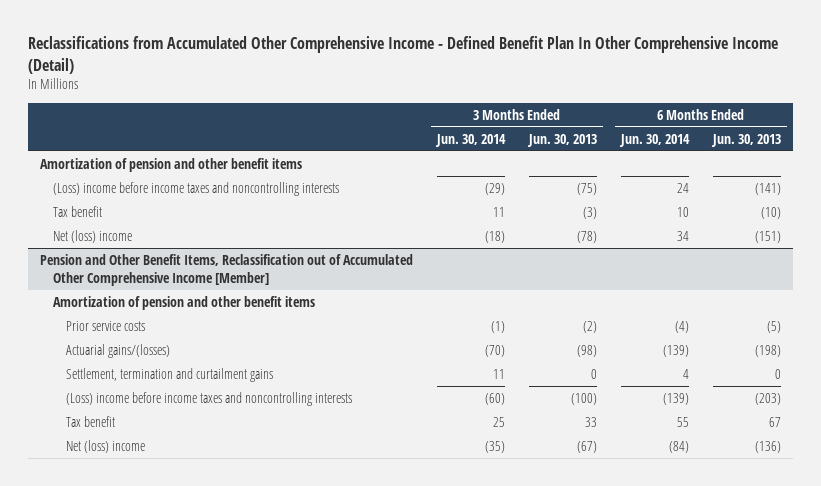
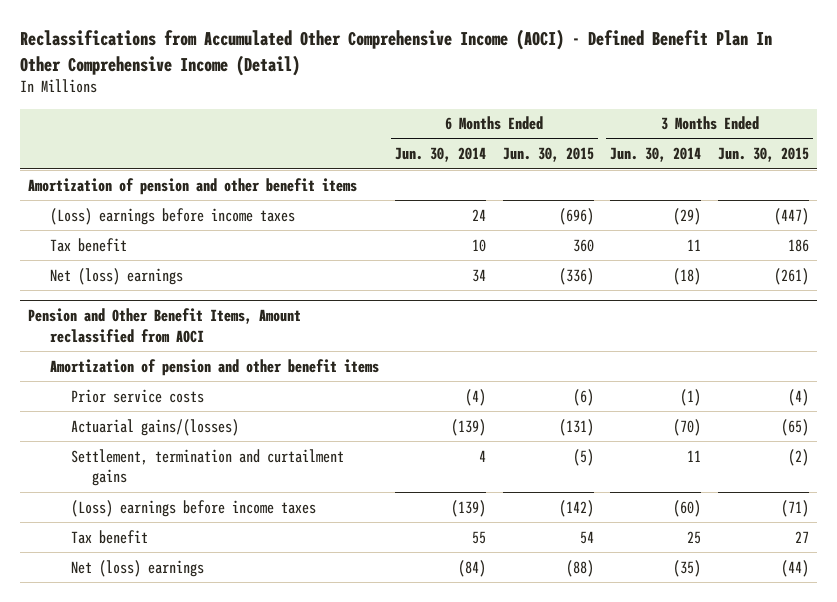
[27,36,778,74] Reclassifications from Accumulated Other Comprehensive Income - Defined Benefit Plan In Other Comprehensive Income (Detail) -> [20,29,773,76] Reclassifications from Accumulated Other Comprehensive Income (AOCI) - Defined Benefit Plan In Other Comprehensive Income (Detail)
[526,133,597,147] Jun. 30, 2013 -> none
[710,133,781,147] Jun. 30, 2013 -> none
none -> [502,147,594,163] Jun. 30, 2015
none -> [717,147,809,163] Jun. 30, 2015
[52,181,339,196] (Loss) income before income taxes and noncontrolling interests -> [49,207,295,225] (Loss) earnings before income taxes
[39,253,413,286] Pension and Other Benefit Items, Reclassification out of Accumulated Other Comprehensive Income [Member] -> none
[52,229,132,243] Net (loss) income -> [49,267,183,285] Net (loss) earnings
none -> [28,307,302,343] Pension and Other Benefit Items, Amount reclassified from AOCI
[65,391,352,406] (Loss) income before income taxes and noncontrolling interests -> [70,499,316,517] (Loss) earnings before income taxes
[65,439,145,453] Net (loss) income -> [70,559,204,577] Net (loss) earnings

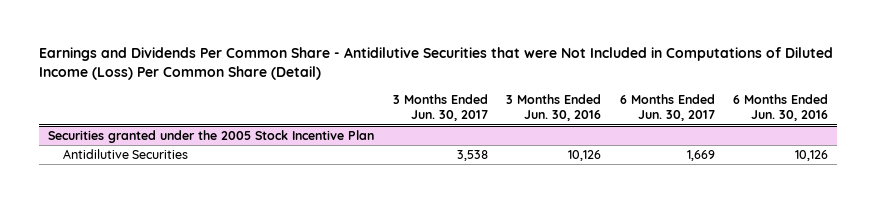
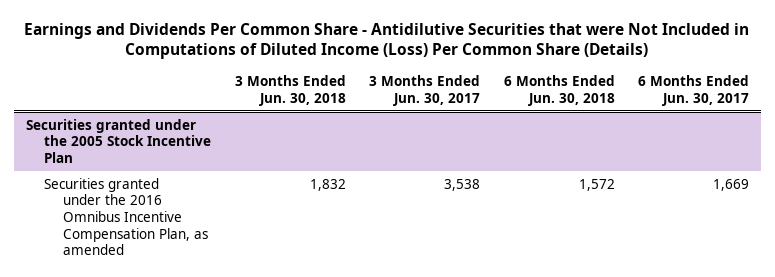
[38,47,833,81] Earnings and Dividends Per Common Share - Antidilutive Securities that were Not Included in Computations of Diluted Income (Loss) Per Common Share (Detail) -> [24,22,750,60] Earnings and Dividends Per Common Share - Antidilutive Securities that were Not Included in Computations of Diluted Income (Loss) Per Common Share (Details)
[506,93,602,122] 3 Months Ended Jun. 30, 2016 -> none
[733,93,829,122] 6 Months Ended Jun. 30, 2016 -> none
none -> [234,75,346,106] 3 Months Ended Jun. 30, 2018
none -> [503,75,615,106] 6 Months Ended Jun. 30, 2018
[62,149,188,160] Antidilutive Securities -> [44,177,208,256] Securities granted under the 2016 Omnibus Incentive Compensation Plan, as amended

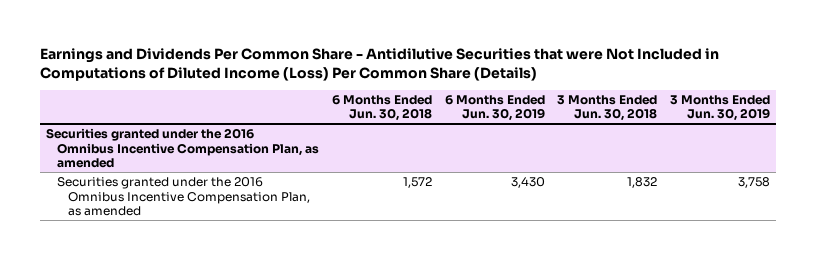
[369,75,481,106] 3 Months Ended Jun. 30, 2017 -> none
[638,75,750,106] 6 Months Ended Jun. 30, 2017 -> none
none -> [444,94,545,122] 6 Months Ended Jun. 30, 2019
none -> [669,94,770,122] 3 Months Ended Jun. 30, 2019
[25,118,212,164] Securities granted under the 2005 Stock Incentive Plan -> [46,128,320,169] Securities granted under the 2016 Omnibus Incentive Compensation Plan, as amended

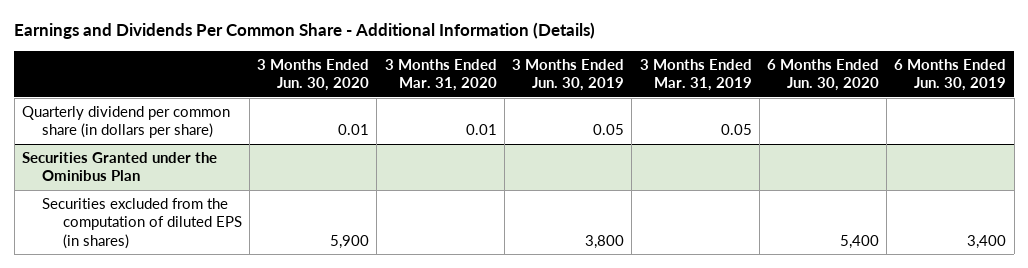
[39,47,719,81] Earnings and Dividends Per Common Share - Antidilutive Securities that were Not Included in Computations of Diluted Income (Loss) Per Common Share (Details) -> [14,22,596,40] Earnings and Dividends Per Common Share - Additional Information (Details)
[331,94,432,122] 6 Months Ended Jun. 30, 2018 -> none
[557,94,658,122] 3 Months Ended Jun. 30, 2018 -> none
none -> [257,58,370,92] 3 Months Ended Jun. 30, 2020
none -> [384,58,497,92] 3 Months Ended Mar. 31, 2020
none -> [639,58,752,92] 3 Months Ended Mar. 31, 2019
none -> [767,58,880,92] 6 Months Ended Jun. 30, 2020
[57,177,311,217] Securities granted under the 2016 Omnibus Incentive Compensation Plan, as amended -> none
none -> [21,106,230,139] Quarterly dividend per common share (in dollars per share)
[46,128,320,169] Securities granted under the 2016 Omnibus Incentive Compensation Plan, as amended -> [21,152,217,182] Securities Granted under the Ominibus Plan
none -> [42,198,242,249] Securities excluded from the computation of diluted EPS (in shares)

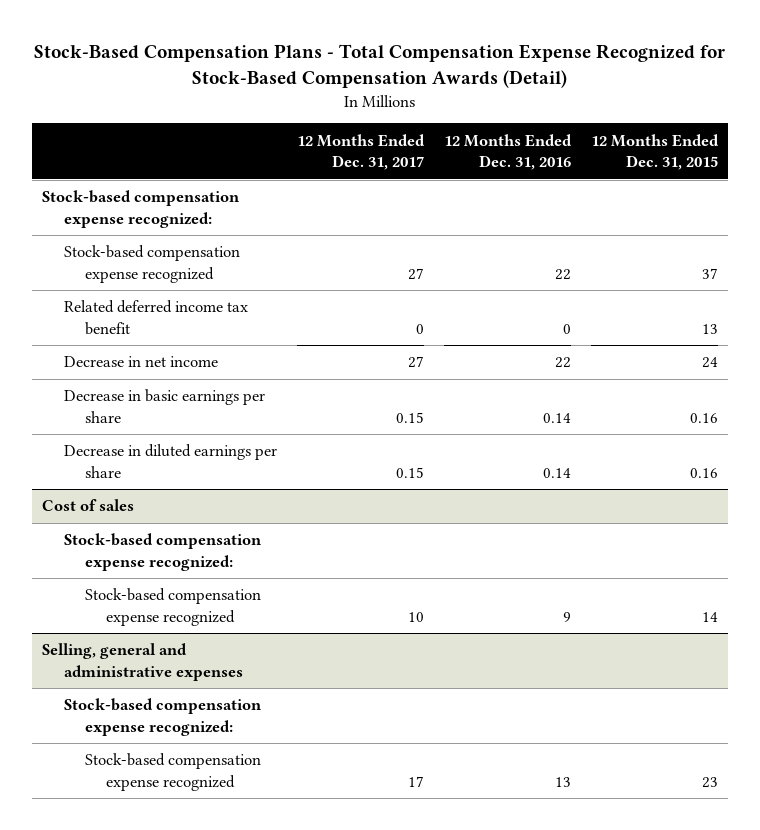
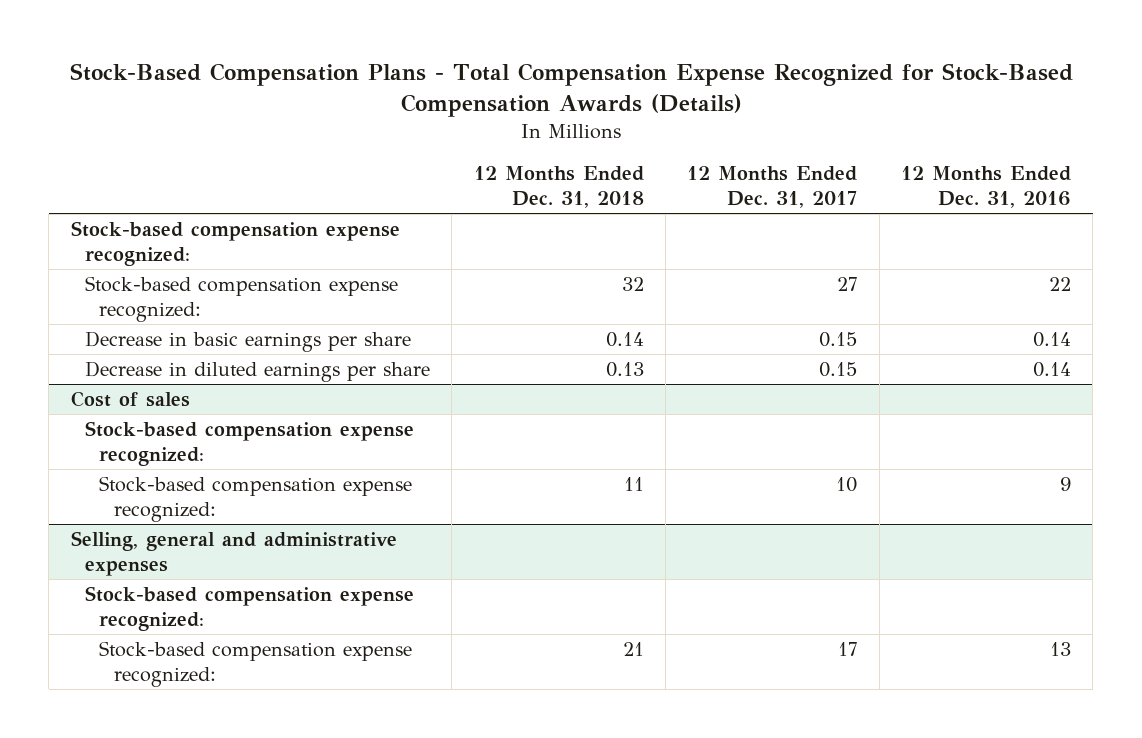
[34,44,726,89] Stock-Based Compensation Plans - Total Compensation Expense Recognized for Stock-Based Compensation Awards (Detail) -> [69,62,1073,118] Stock-Based Compensation Plans - Total Compensation Expense Recognized for Stock-Based Compensation Awards (Details)
[590,133,719,171] 12 Months Ended Dec. 31, 2015 -> none
none -> [473,166,644,209] 12 Months Ended Dec. 31, 2018
[63,300,248,335] Related deferred income tax benefit -> none
[63,356,218,368] Decrease in net income -> none
[63,245,240,283] Stock-based compensation expense recognized -> [85,276,399,322] Stock-based compensation expense recognized:
[84,588,261,626] Stock-based compensation expense recognized -> [99,476,413,522] Stock-based compensation expense recognized:
[84,753,261,791] Stock-based compensation expense recognized -> [99,641,413,687] Stock-based compensation expense recognized:

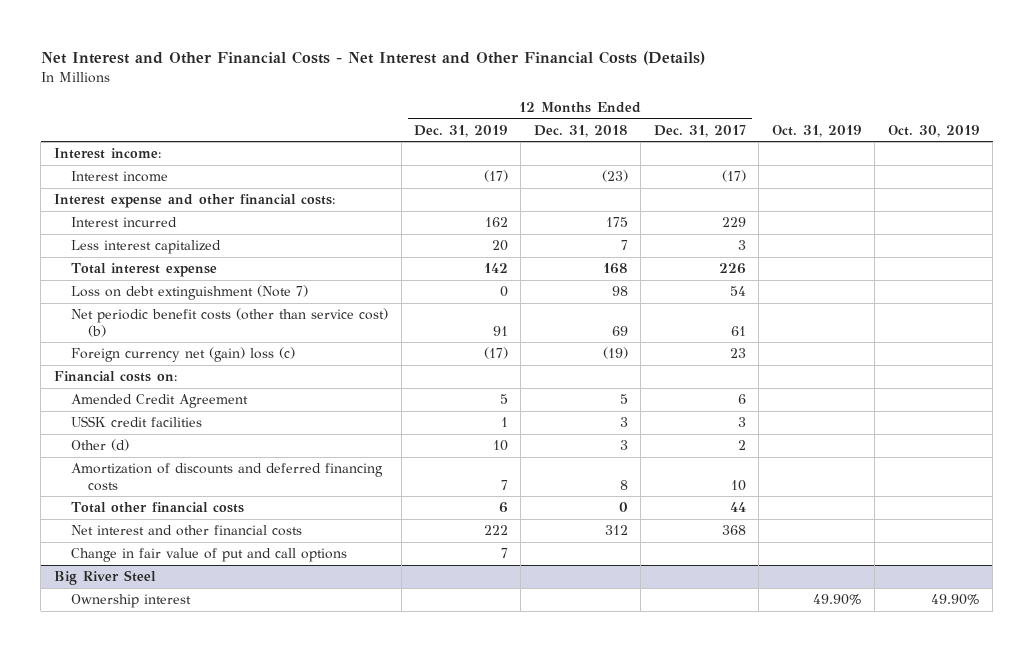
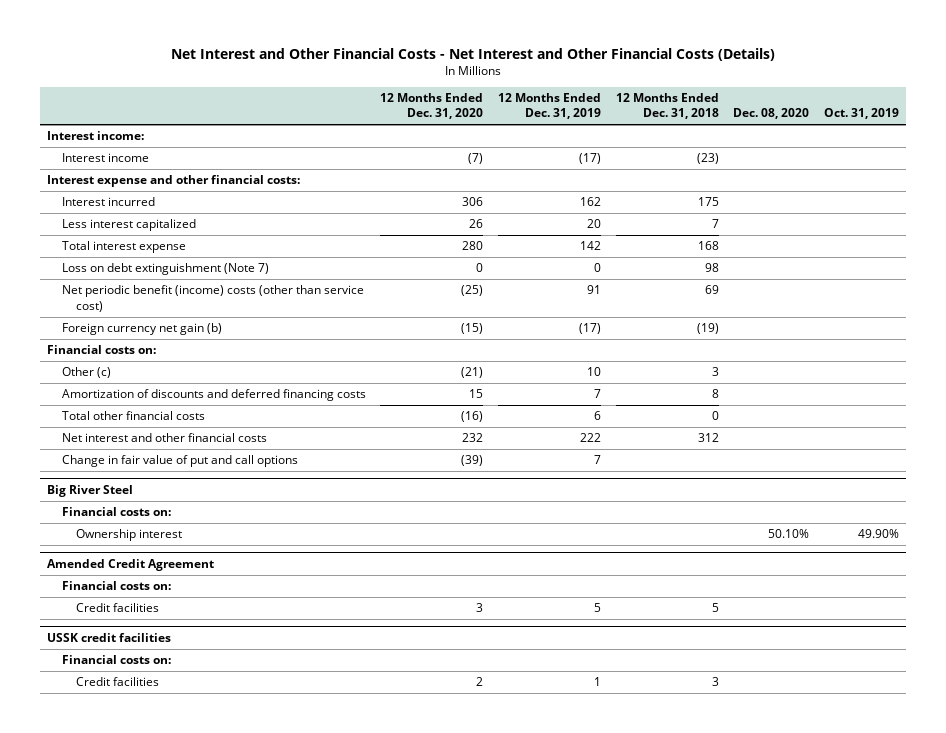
[653,124,746,137] Dec. 31, 2017 -> none
[887,124,980,137] Oct. 30, 2019 -> none
none -> [380,92,484,120] 12 Months Ended Dec. 31, 2020
none -> [733,108,810,120] Dec. 08, 2020
[71,308,389,337] Net periodic benefit costs (other than service cost) (b) -> [61,285,364,312] Net periodic benefit (income) costs (other than service cost)
[71,347,296,363] Foreign currency net (gain) loss (c) -> [61,323,222,336] Foreign currency net gain (b)
[71,394,249,409] Amended Credit Agreement -> none
[71,416,203,428] USSK credit facilities -> none
[71,439,130,452] Other (d) -> [61,367,111,379] Other (c)
none -> [61,507,171,517] Financial costs on:
none -> [47,559,215,572] Amended Credit Agreement
none -> [61,581,171,591] Financial costs on:
none -> [76,603,160,613] Credit facilities
none -> [47,633,172,643] USSK credit facilities
none -> [61,655,171,665] Financial costs on:
none -> [76,677,160,687] Credit facilities

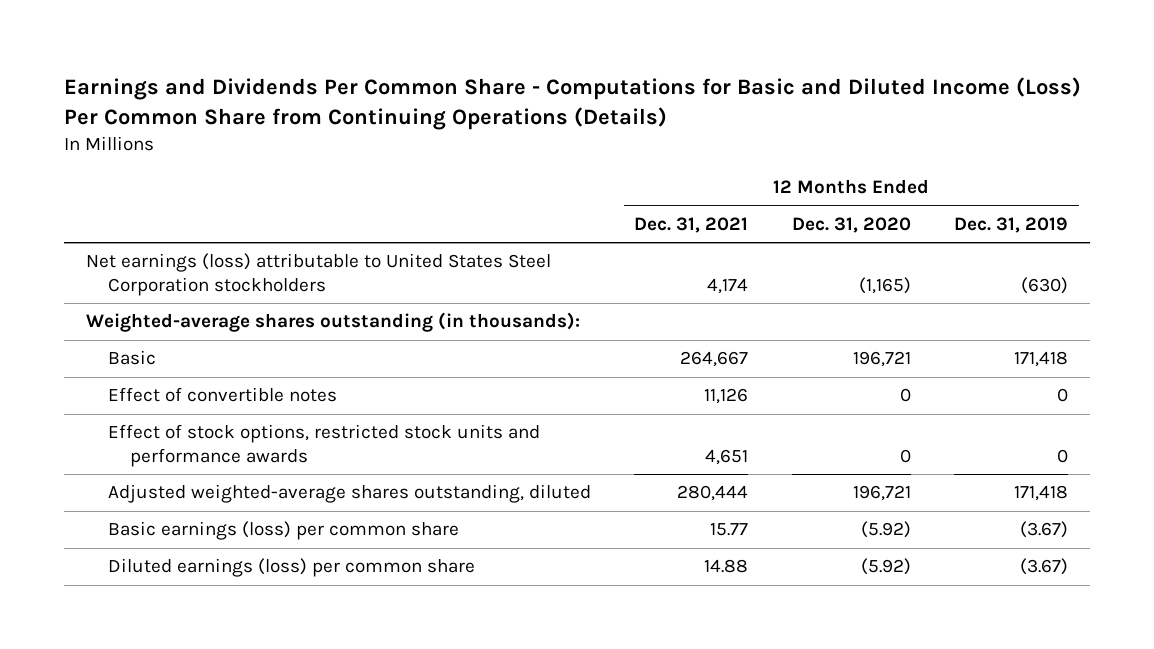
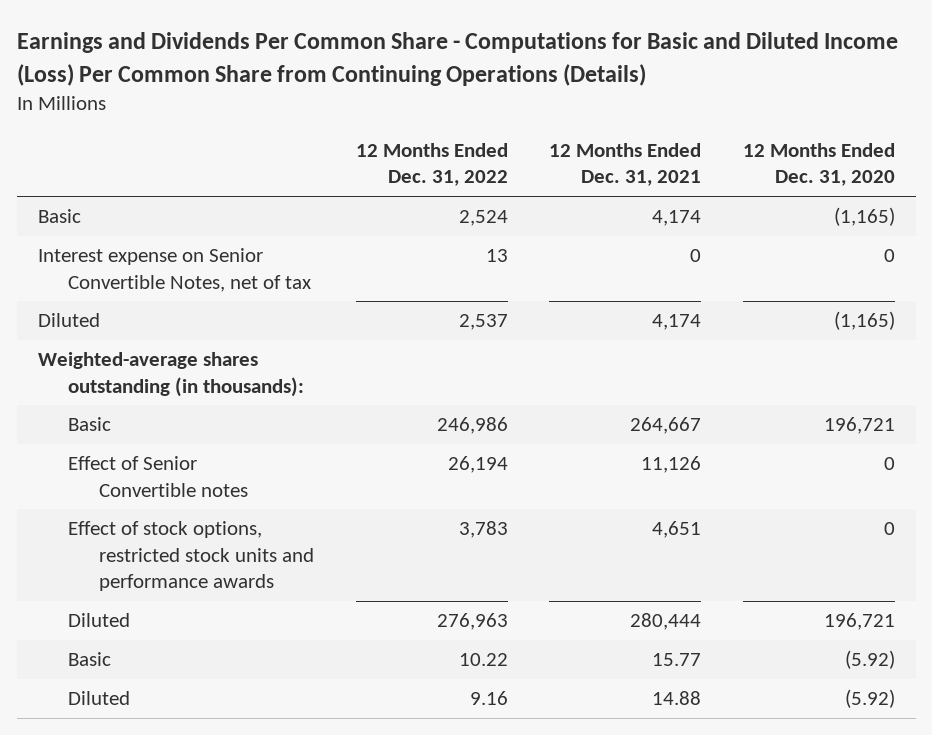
[954,217,1069,234] Dec. 31, 2019 -> none
none -> [355,143,508,187] 12 Months Ended Dec. 31, 2022
[85,253,551,297] Net earnings (loss) attributable to United States Steel Corporation stockholders -> [37,209,81,224] Basic
none -> [37,248,312,292] Interest expense on Senior Convertible Notes, net of tax
none -> [37,313,100,328] Diluted
[108,387,338,403] Effect of convertible notes -> [68,456,248,497] Effect of Senior Convertible notes
[108,484,592,504] Adjusted weighted-average shares outstanding, diluted -> [68,613,131,628] Diluted
[108,521,460,541] Basic earnings (loss) per common share -> [68,652,112,667] Basic
[108,558,476,578] Diluted earnings (loss) per common share -> [68,691,131,706] Diluted

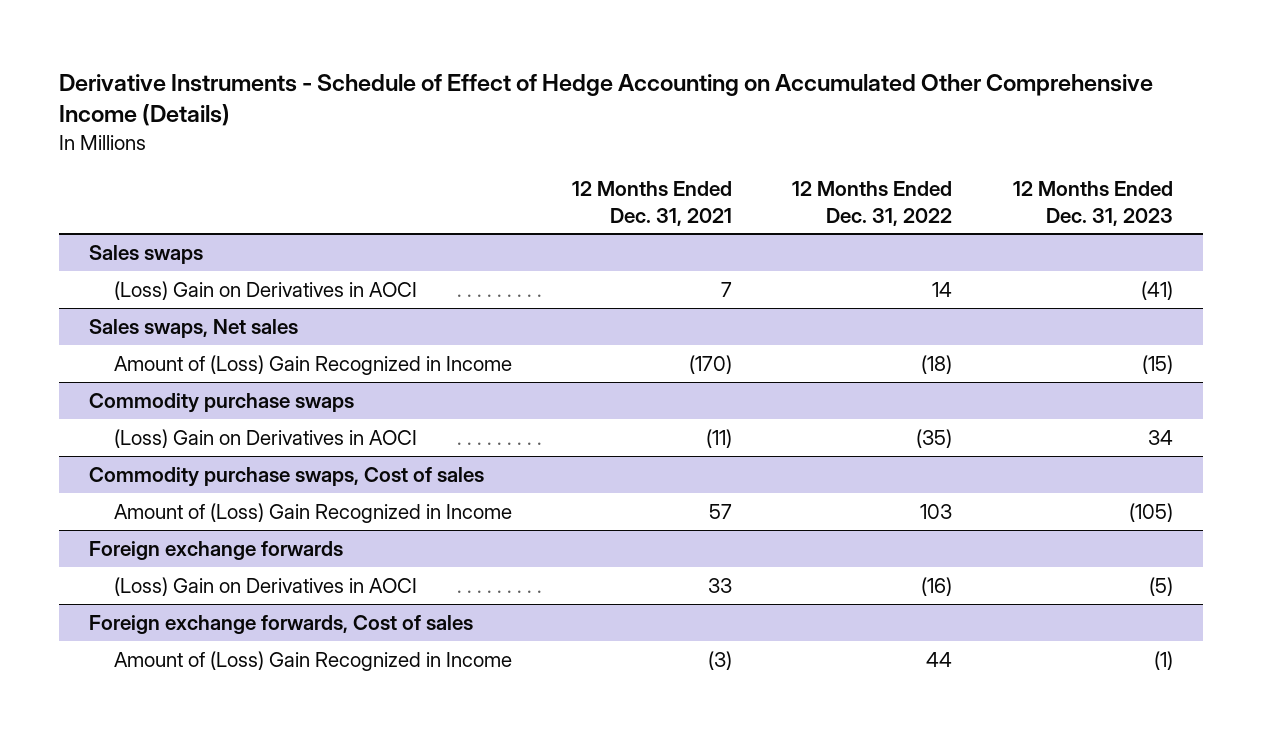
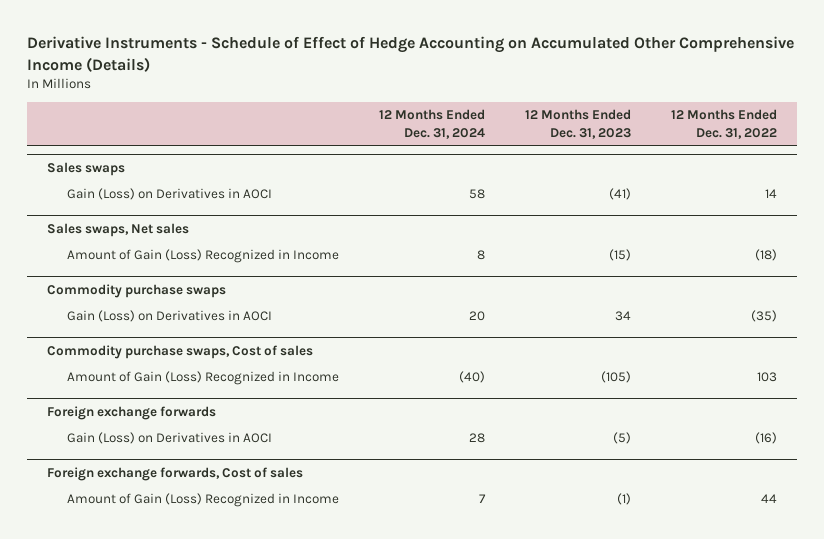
[571,181,732,226] 12 Months Ended Dec. 31, 2021 -> none
none -> [379,109,486,139] 12 Months Ended Dec. 31, 2024
[113,280,417,300] (Loss) Gain on Derivatives in AOCI -> [67,188,273,201] Gain (Loss) on Derivatives in AOCI
[113,354,512,375] Amount of (Loss) Gain Recognized in Income -> [67,249,340,264] Amount of Gain (Loss) Recognized in Income
[113,428,417,448] (Loss) Gain on Derivatives in AOCI -> [67,310,273,323] Gain (Loss) on Derivatives in AOCI
[113,502,512,523] Amount of (Loss) Gain Recognized in Income -> [67,371,340,386] Amount of Gain (Loss) Recognized in Income
[113,576,417,596] (Loss) Gain on Derivatives in AOCI -> [67,432,273,445] Gain (Loss) on Derivatives in AOCI
[113,650,512,671] Amount of (Loss) Gain Recognized in Income -> [67,493,340,508] Amount of Gain (Loss) Recognized in Income

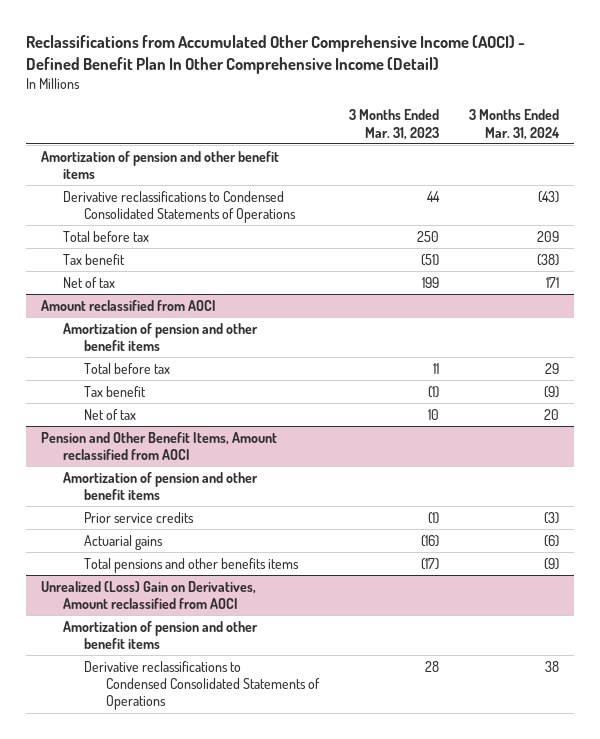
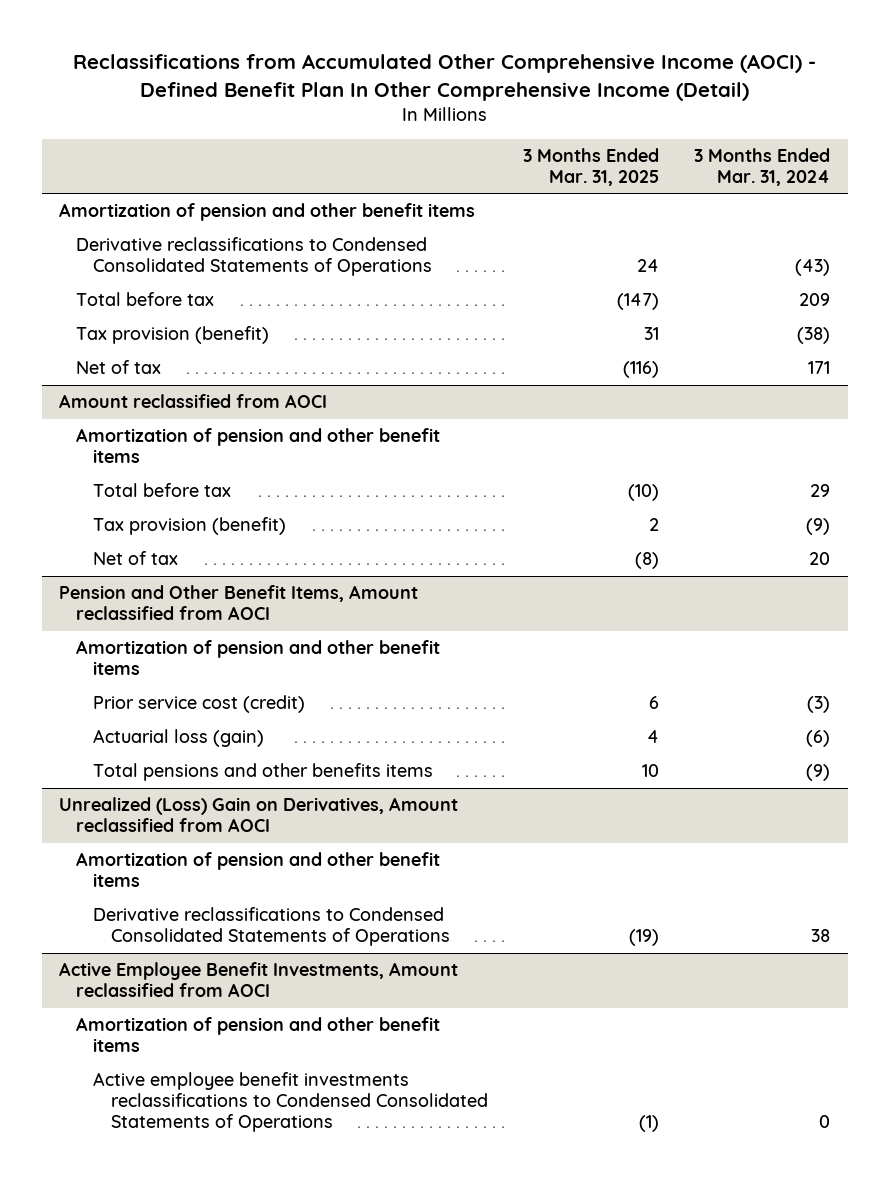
[348,109,439,140] 3 Months Ended Mar. 31, 2023 -> none
none -> [522,147,659,186] 3 Months Ended Mar. 31, 2025
[62,253,125,265] Tax benefit -> [76,326,270,345] Tax provision (benefit)
[84,385,147,397] Tax benefit -> [93,517,287,536] Tax provision (benefit)
[84,511,195,523] Prior service credits -> [93,695,306,714] Prior service cost (credit)
[84,534,164,550] Actuarial gains -> [93,729,265,748] Actuarial loss (gain)
none -> [59,962,459,998] Active Employee Benefit Investments, Amount reclassified from AOCI
none -> [76,1017,441,1053] Amortization of pension and other benefit items
none -> [93,1072,488,1132] Active employee benefit investments reclassifications to Condensed Consolidated Statements of Operations

